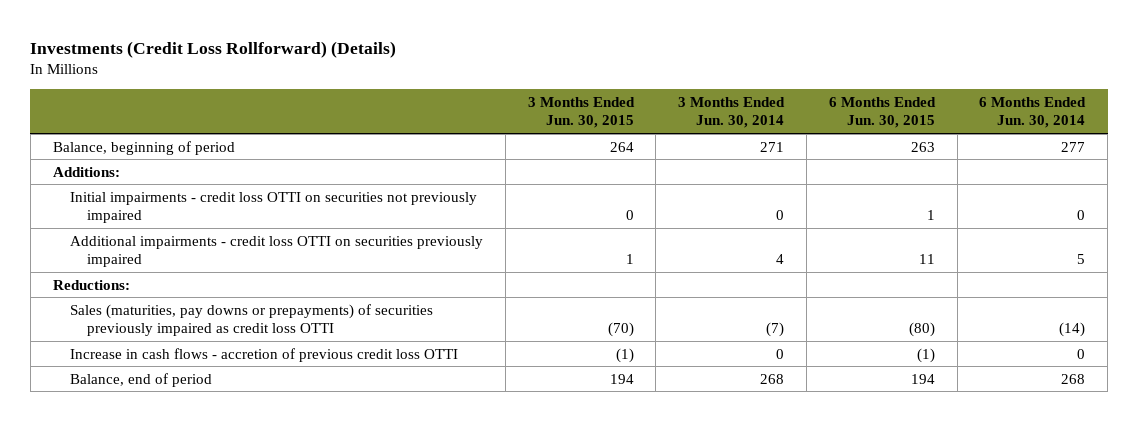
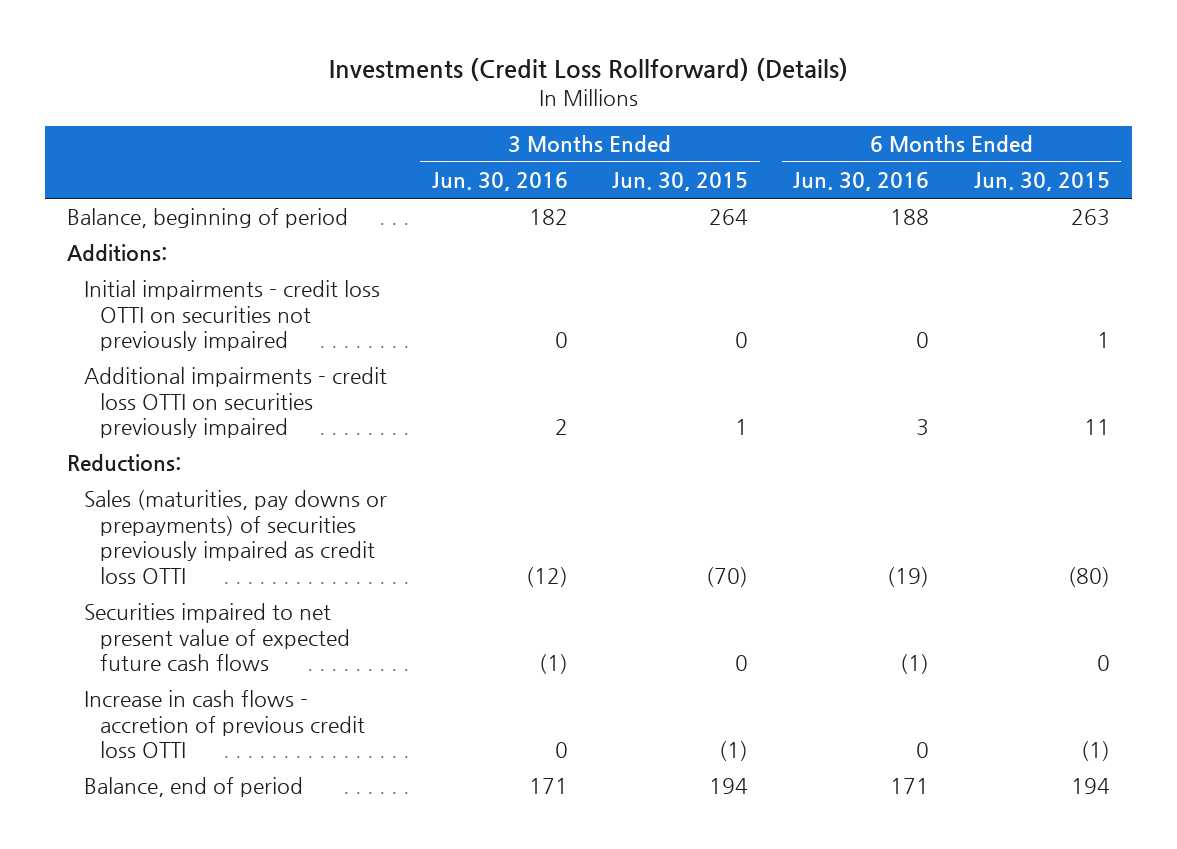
[678,96,786,129] 3 Months Ended Jun. 30, 2014 -> none
[979,96,1087,129] 6 Months Ended Jun. 30, 2014 -> none
none -> [431,172,568,192] Jun. 30, 2016
none -> [793,172,930,192] Jun. 30, 2016
none -> [83,603,351,672] Securities impaired to net present value of expected future cash flows

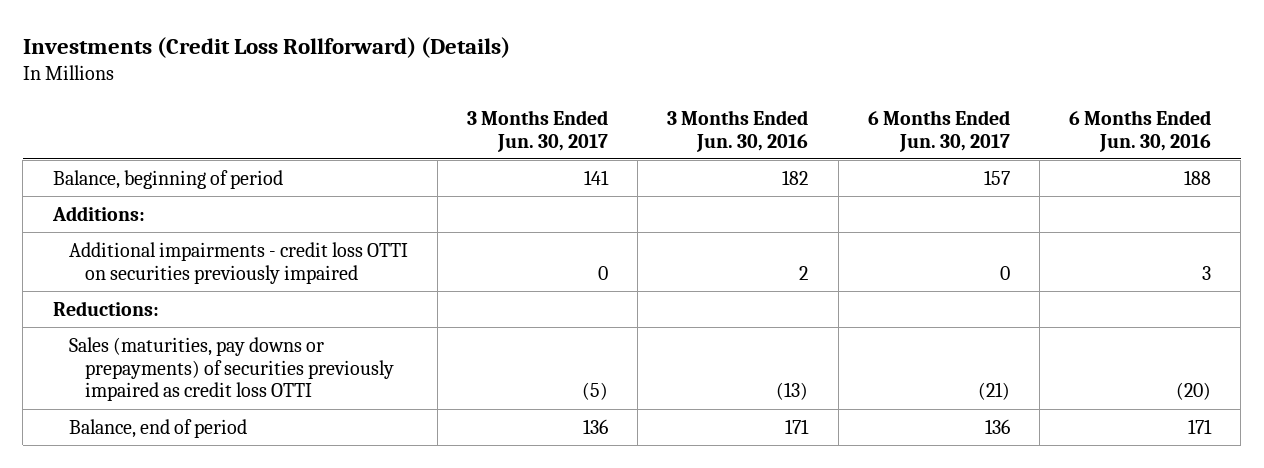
[612,172,749,192] Jun. 30, 2015 -> none
[974,172,1111,192] Jun. 30, 2015 -> none
none -> [466,109,608,152] 3 Months Ended Jun. 30, 2017
none -> [867,109,1010,152] 6 Months Ended Jun. 30, 2017
[83,280,380,352] Initial impairments - credit loss OTTI on securities not previously impaired -> none
[83,603,351,672] Securities impaired to net present value of expected future cash flows -> none
[83,690,366,759] Increase in cash flows - accretion of previous credit loss OTTI -> none
[525,566,568,587] (12) -> [776,382,809,401] (13)
[887,566,930,587] (19) -> [1176,382,1212,401] (20)

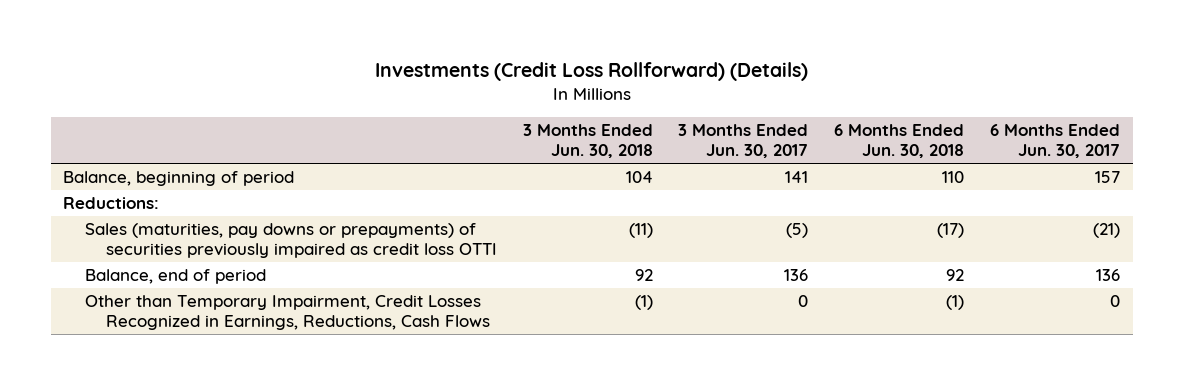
[667,109,809,152] 3 Months Ended Jun. 30, 2016 -> none
[1069,109,1212,152] 6 Months Ended Jun. 30, 2016 -> none
none -> [522,123,653,159] 3 Months Ended Jun. 30, 2018
none -> [833,123,964,159] 6 Months Ended Jun. 30, 2018
[51,205,145,221] Additions: -> none
[68,241,408,284] Additional impairments - credit loss OTTI on securities previously impaired -> none
none -> [84,294,490,331] Other than Temporary Impairment, Credit Losses Recognized in Earnings, Reductions, Cash Flows

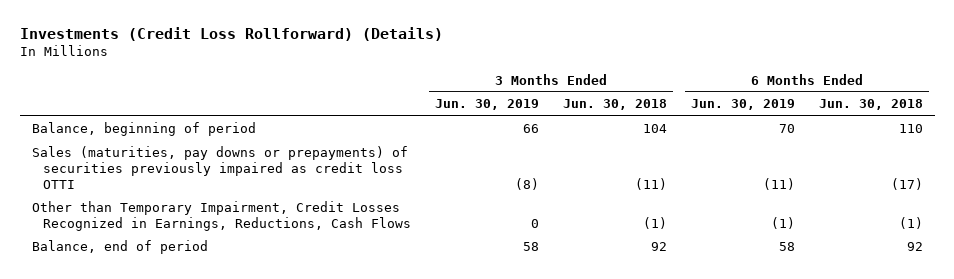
[678,123,809,159] 3 Months Ended Jun. 30, 2017 -> none
[989,123,1120,159] 6 Months Ended Jun. 30, 2017 -> none
none -> [434,99,539,111] Jun. 30, 2019
none -> [690,99,795,111] Jun. 30, 2019
[63,196,160,209] Reductions: -> none
[84,268,266,284] Balance, end of period -> [31,240,208,255] Balance, end of period

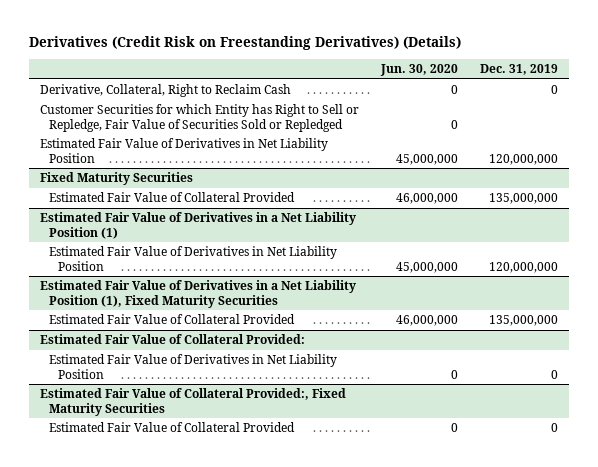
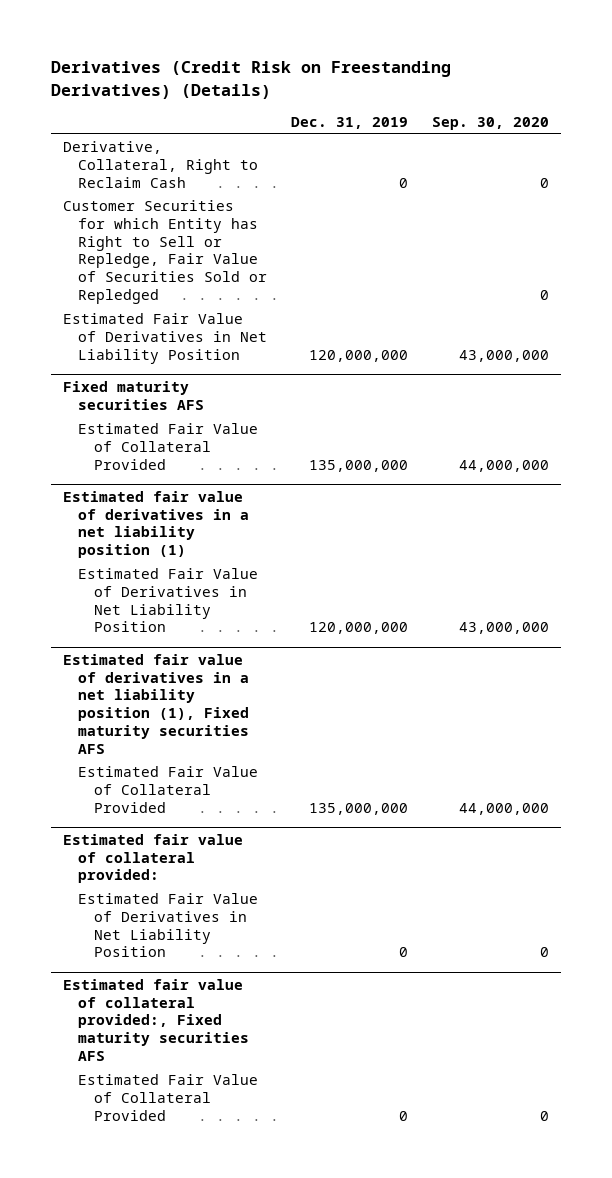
[380,64,459,77] Jun. 30, 2020 -> none
none -> [432,117,550,131] Sep. 30, 2020
[40,172,194,186] Fixed Maturity Securities -> [62,381,205,410] Fixed maturity securities AFS
[40,212,357,239] Estimated Fair Value of Derivatives in a Net Liability Position (1) -> [62,491,250,559] Estimated fair value of derivatives in a net liability position (1)
[40,280,357,308] Estimated Fair Value of Derivatives in a Net Liability Position (1), Fixed Maturity Securities -> [62,654,250,754] Estimated fair value of derivatives in a net liability position (1), Fixed maturity securities AFS
[40,334,306,345] Estimated Fair Value of Collateral Provided: -> [62,834,243,884] Estimated fair value of collateral provided:
[40,388,347,416] Estimated Fair Value of Collateral Provided:, Fixed Maturity Securities -> [62,979,250,1061] Estimated fair value of collateral provided:, Fixed maturity securities AFS

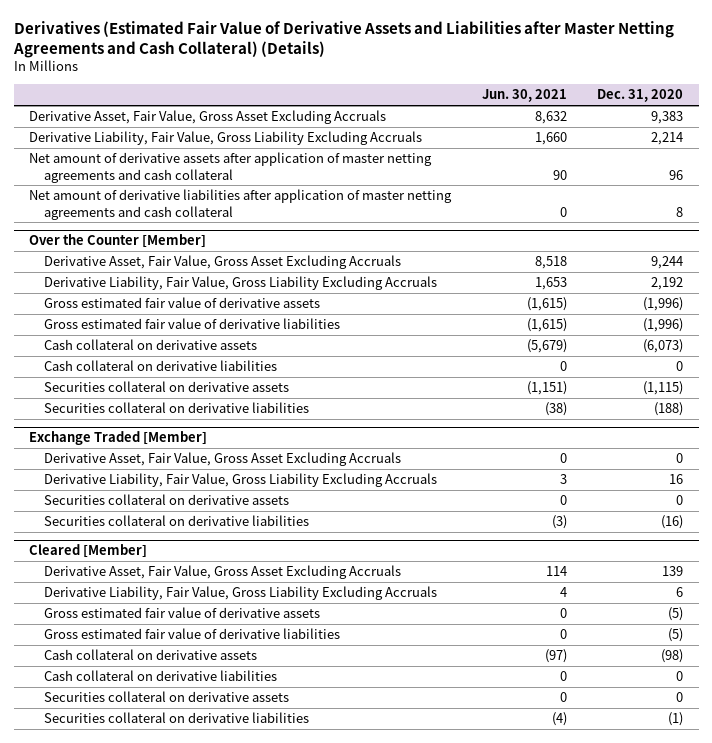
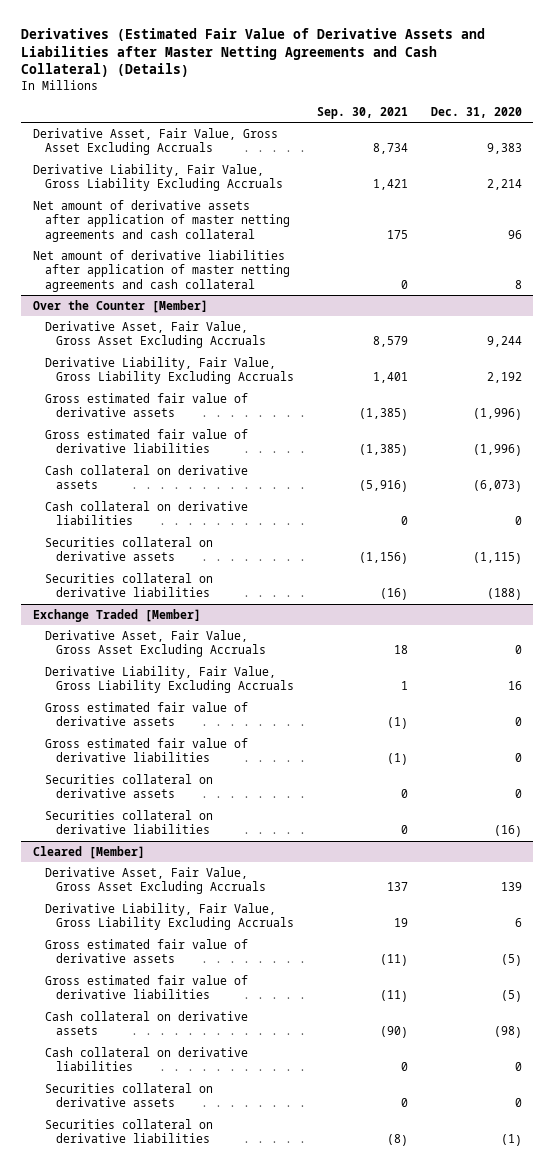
[481,89,567,103] Jun. 30, 2021 -> none
none -> [317,106,409,119] Sep. 30, 2021
none -> [44,701,248,727] Gross estimated fair value of derivative assets
none -> [44,737,248,763] Gross estimated fair value of derivative liabilities

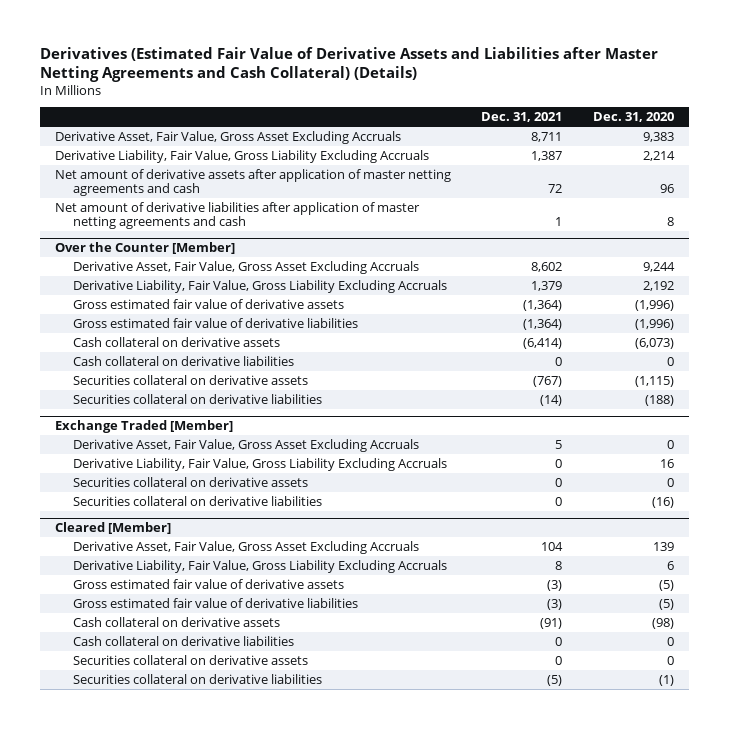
[317,106,409,119] Sep. 30, 2021 -> none
none -> [481,112,563,123] Dec. 31, 2021
[32,199,290,242] Net amount of derivative assets after application of master netting agreements and cash collateral -> [54,168,451,197] Net amount of derivative assets after application of master netting agreements and cash
[32,249,290,292] Net amount of derivative liabilities after application of master netting agreements and cash collateral -> [54,201,420,230] Net amount of derivative liabilities after application of master netting agreements and cash
[44,701,248,727] Gross estimated fair value of derivative assets -> none
[44,737,248,763] Gross estimated fair value of derivative liabilities -> none

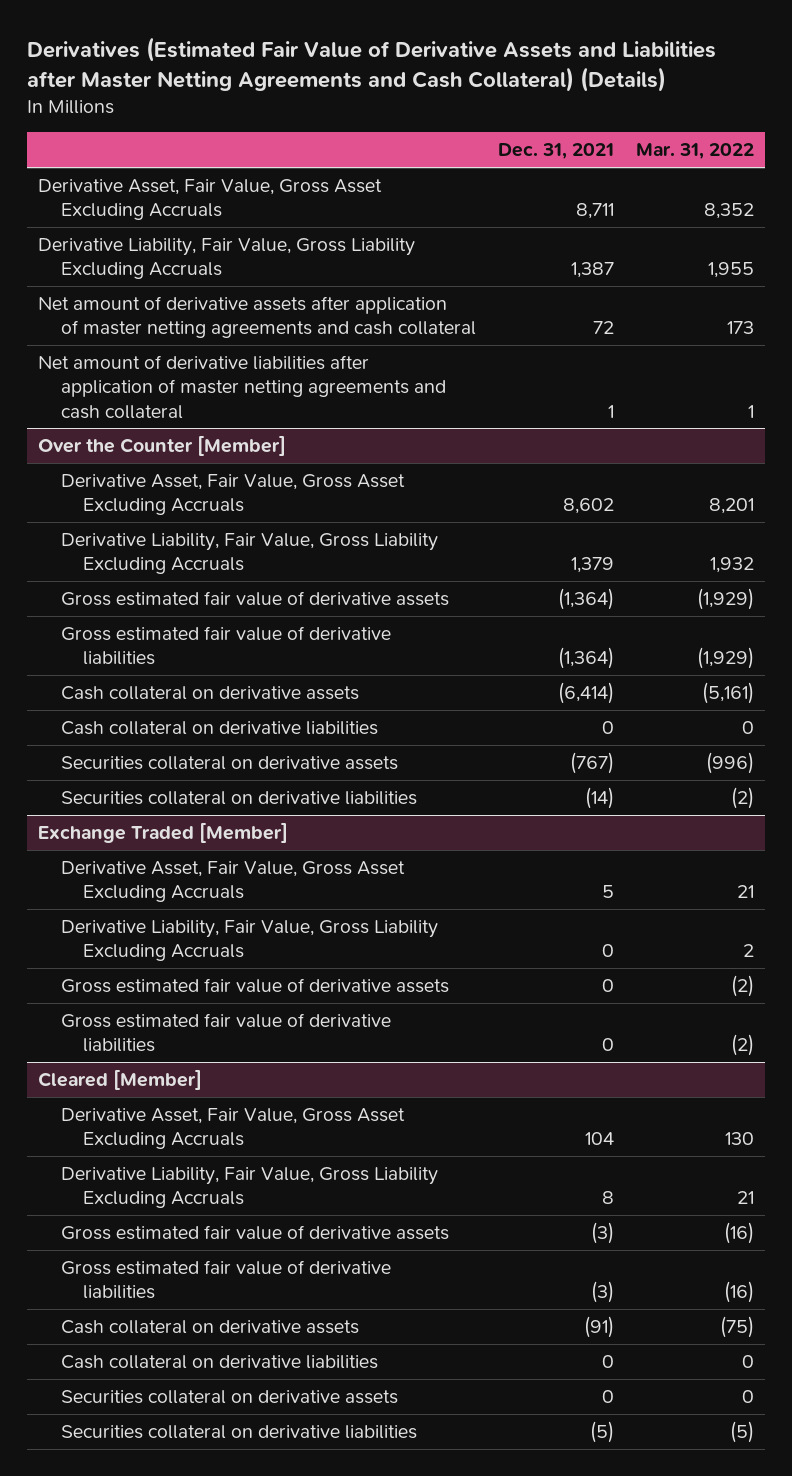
[593,112,675,123] Dec. 31, 2020 -> none
none -> [636,143,755,160] Mar. 31, 2022
[54,168,451,197] Net amount of derivative assets after application of master netting agreements and cash -> [38,295,476,339] Net amount of derivative assets after application of master netting agreements and cash collateral
[54,201,420,230] Net amount of derivative liabilities after application of master netting agreements and cash -> [38,354,446,419] Net amount of derivative liabilities after application of master netting agreements and cash collateral
[73,476,309,487] Securities collateral on derivative assets -> none
[73,495,323,506] Securities collateral on derivative liabilities -> none
none -> [60,977,449,993] Gross estimated fair value of derivative assets
none -> [60,1012,391,1053] Gross estimated fair value of derivative liabilities

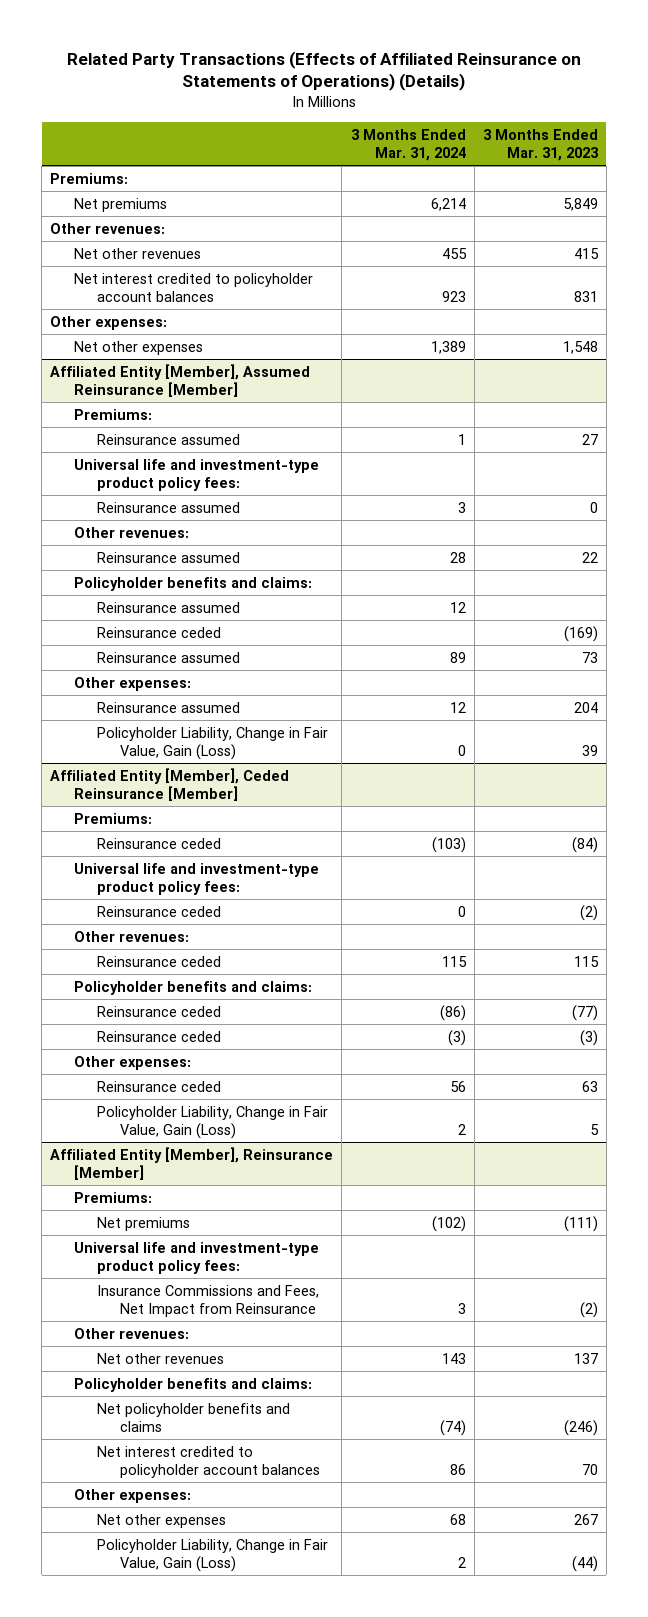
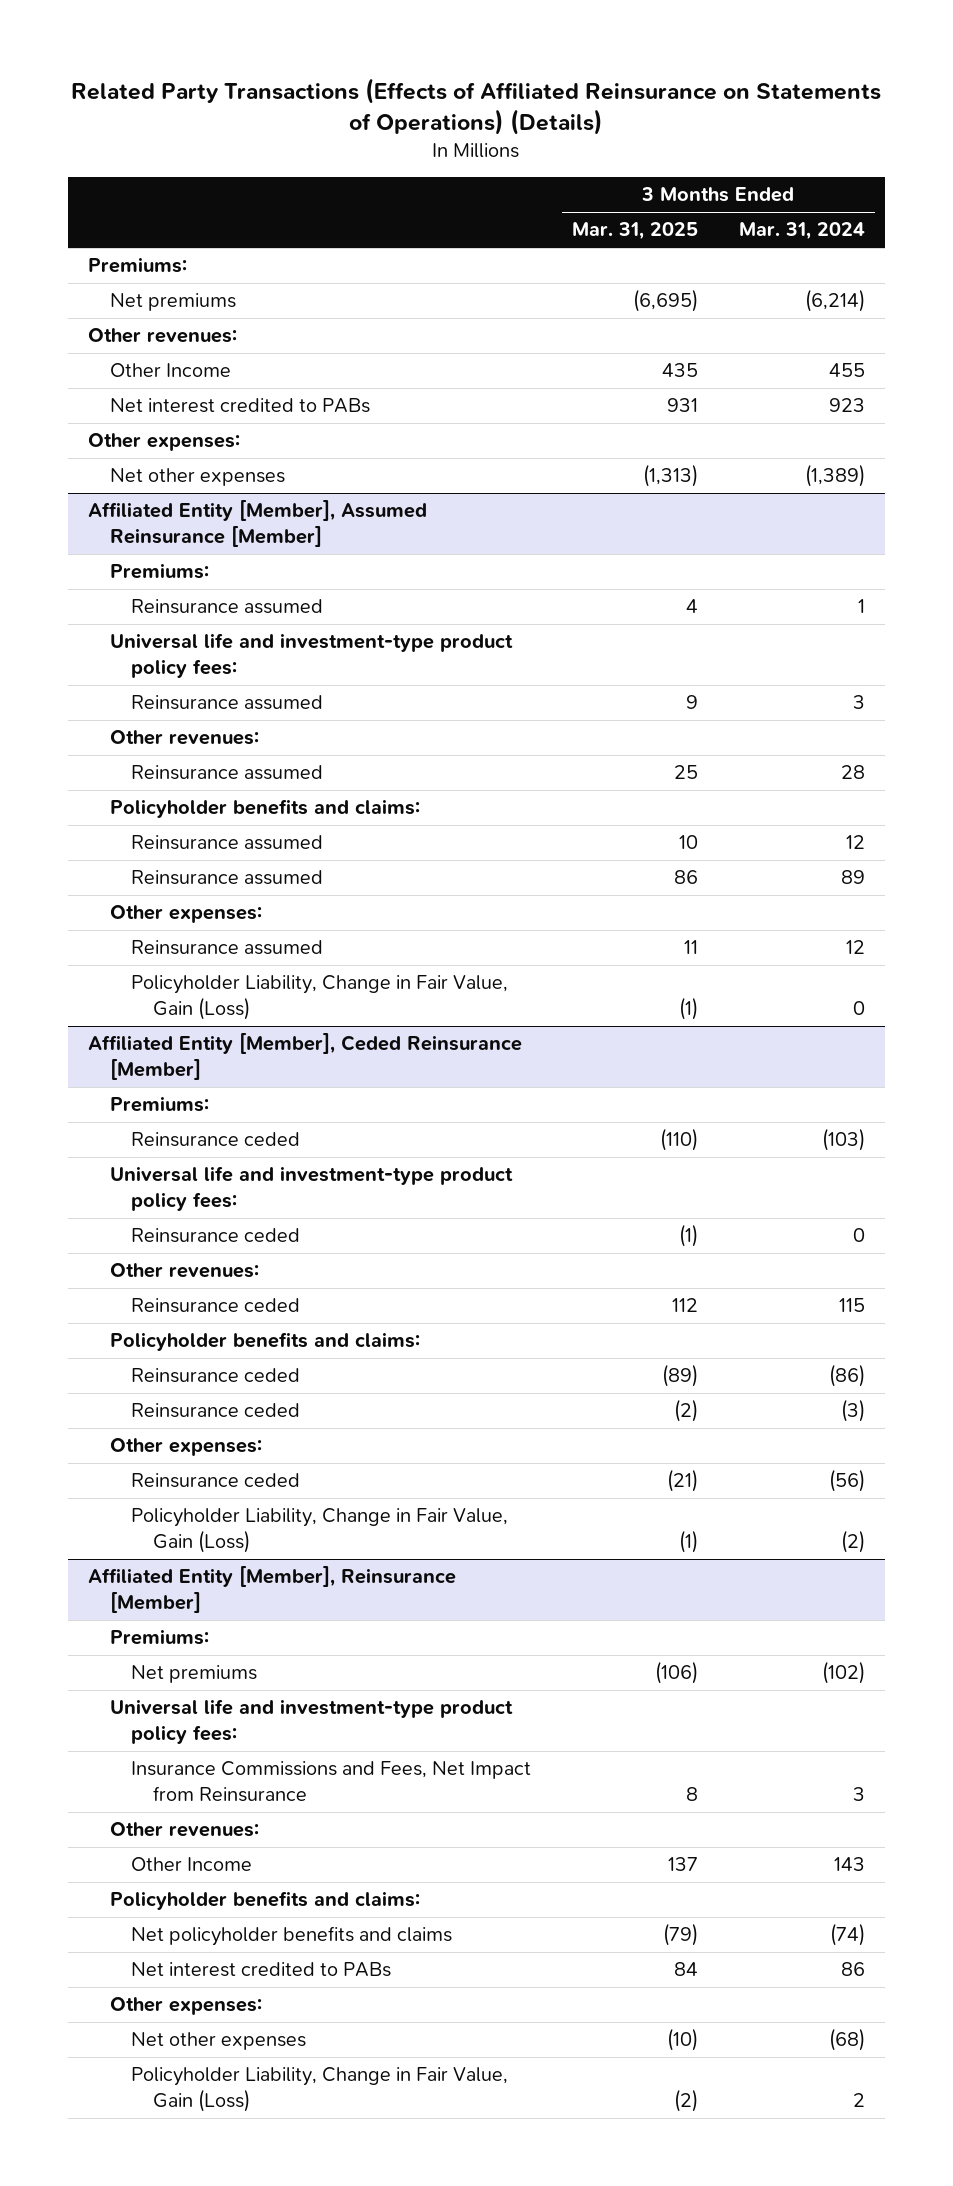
[482,128,598,161] 3 Months Ended Mar. 31, 2023 -> none
none -> [571,222,698,241] Mar. 31, 2025
[430,197,466,211] 6,214 -> [804,289,865,313] (6,214)
[73,247,201,259] Net other revenues -> [109,363,231,378] Other Income
[73,272,313,302] Net interest credited to policyholder account balances -> [109,398,370,414] Net interest credited to PABs
[430,340,466,354] 1,389 -> [804,464,865,488] (1,389)
[96,626,221,638] Reinsurance ceded -> none
[449,1080,466,1092] 56 -> [828,1469,865,1493] (56)
[457,1123,466,1135] 2 -> [840,1530,865,1554] (2)
[96,1352,224,1364] Net other revenues -> [131,1857,253,1872] Other Income
[96,1445,321,1478] Net interest credited to policyholder account balances -> [131,1962,392,1978] Net interest credited to PABs
[449,1513,466,1525] 68 -> [828,2028,865,2052] (68)

